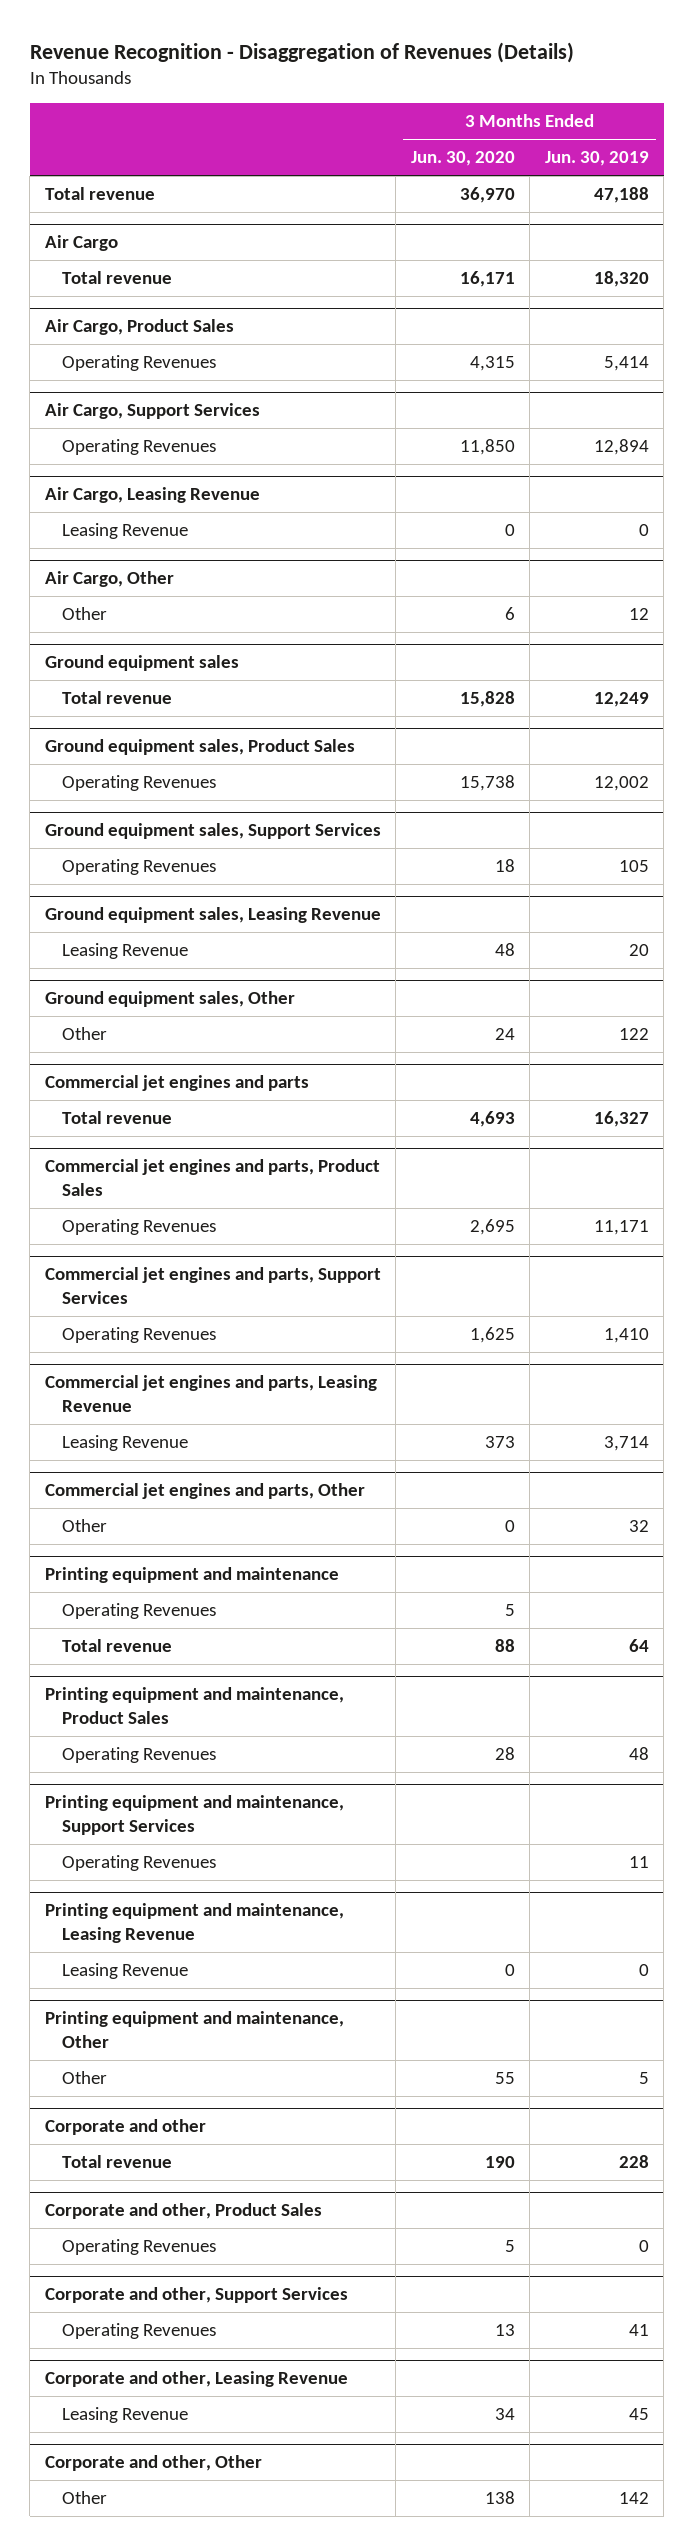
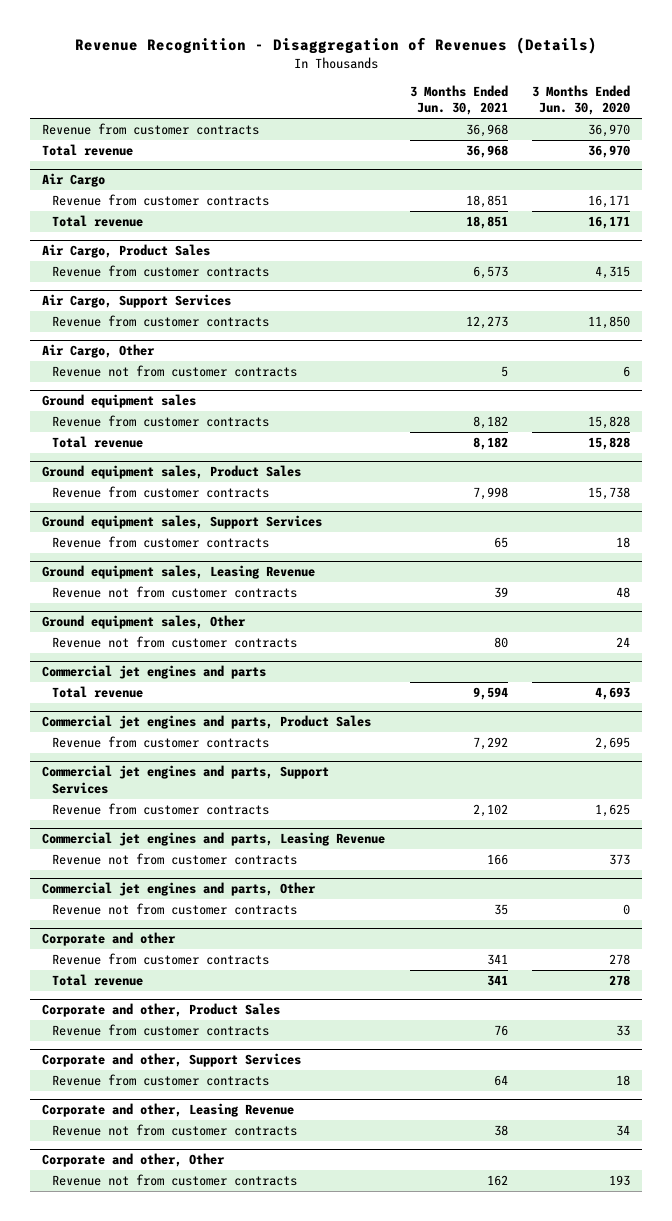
[544,151,649,167] Jun. 30, 2019 -> none
none -> [409,84,508,116] 3 Months Ended Jun. 30, 2021
none -> [42,122,260,135] Revenue from customer contracts
none -> [52,193,270,206] Revenue from customer contracts
[62,355,217,372] Operating Revenues -> [52,264,270,277] Revenue from customer contracts
[44,487,260,504] Air Cargo, Leasing Revenue -> none
[62,523,189,540] Leasing Revenue -> none
[62,439,217,456] Operating Revenues -> [52,314,270,327] Revenue from customer contracts
[62,607,108,621] Other -> none
none -> [52,364,298,377] Revenue not from customer contracts
none -> [52,414,270,427] Revenue from customer contracts
[62,775,217,792] Operating Revenues -> [52,485,270,498] Revenue from customer contracts
[62,859,217,876] Operating Revenues -> [52,535,270,548] Revenue from customer contracts
[62,943,189,960] Leasing Revenue -> none
none -> [52,585,298,598] Revenue not from customer contracts
[62,1027,108,1041] Other -> none
none -> [52,635,298,648] Revenue not from customer contracts
[62,1219,217,1236] Operating Revenues -> [52,735,270,748] Revenue from customer contracts
[62,1327,217,1344] Operating Revenues -> [52,802,270,815] Revenue from customer contracts
[62,1435,189,1452] Leasing Revenue -> [52,852,298,865] Revenue not from customer contracts
[62,1519,108,1533] Other -> none
[44,1567,339,1584] Printing equipment and maintenance -> none
[62,1603,217,1620] Operating Revenues -> none
[62,1639,173,1653] Total revenue -> none
[44,1687,344,1725] Printing equipment and maintenance, Product Sales -> none
[62,1747,217,1764] Operating Revenues -> none
[44,1795,344,1836] Printing equipment and maintenance, Support Services -> none
[62,1855,217,1872] Operating Revenues -> none
[44,1903,344,1944] Printing equipment and maintenance, Leasing Revenue -> none
[62,1963,189,1980] Leasing Revenue -> none
[44,2011,344,2049] Printing equipment and maintenance, Other -> none
[62,2071,108,2085] Other -> none
none -> [52,902,298,915] Revenue not from customer contracts
none -> [52,952,270,965] Revenue from customer contracts
[484,2156,515,2169] 190 -> [608,974,630,986] 278
[62,2239,217,2256] Operating Revenues -> none
none -> [52,1023,270,1036] Revenue from customer contracts
[62,2323,217,2340] Operating Revenues -> none
none -> [52,1073,270,1086] Revenue from customer contracts
[62,2407,189,2424] Leasing Revenue -> none
none -> [52,1123,298,1136] Revenue not from customer contracts
[62,2491,108,2505] Other -> none
none -> [52,1173,298,1186] Revenue not from customer contracts

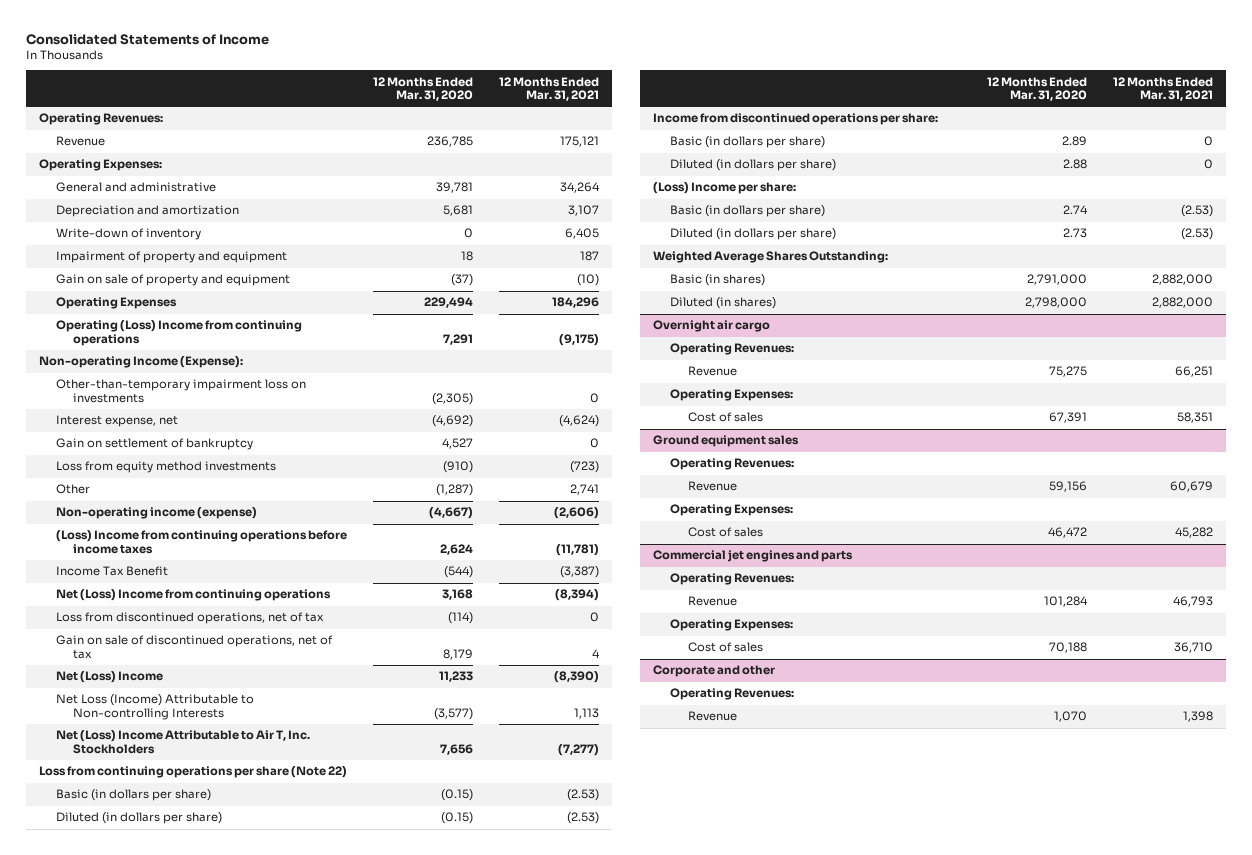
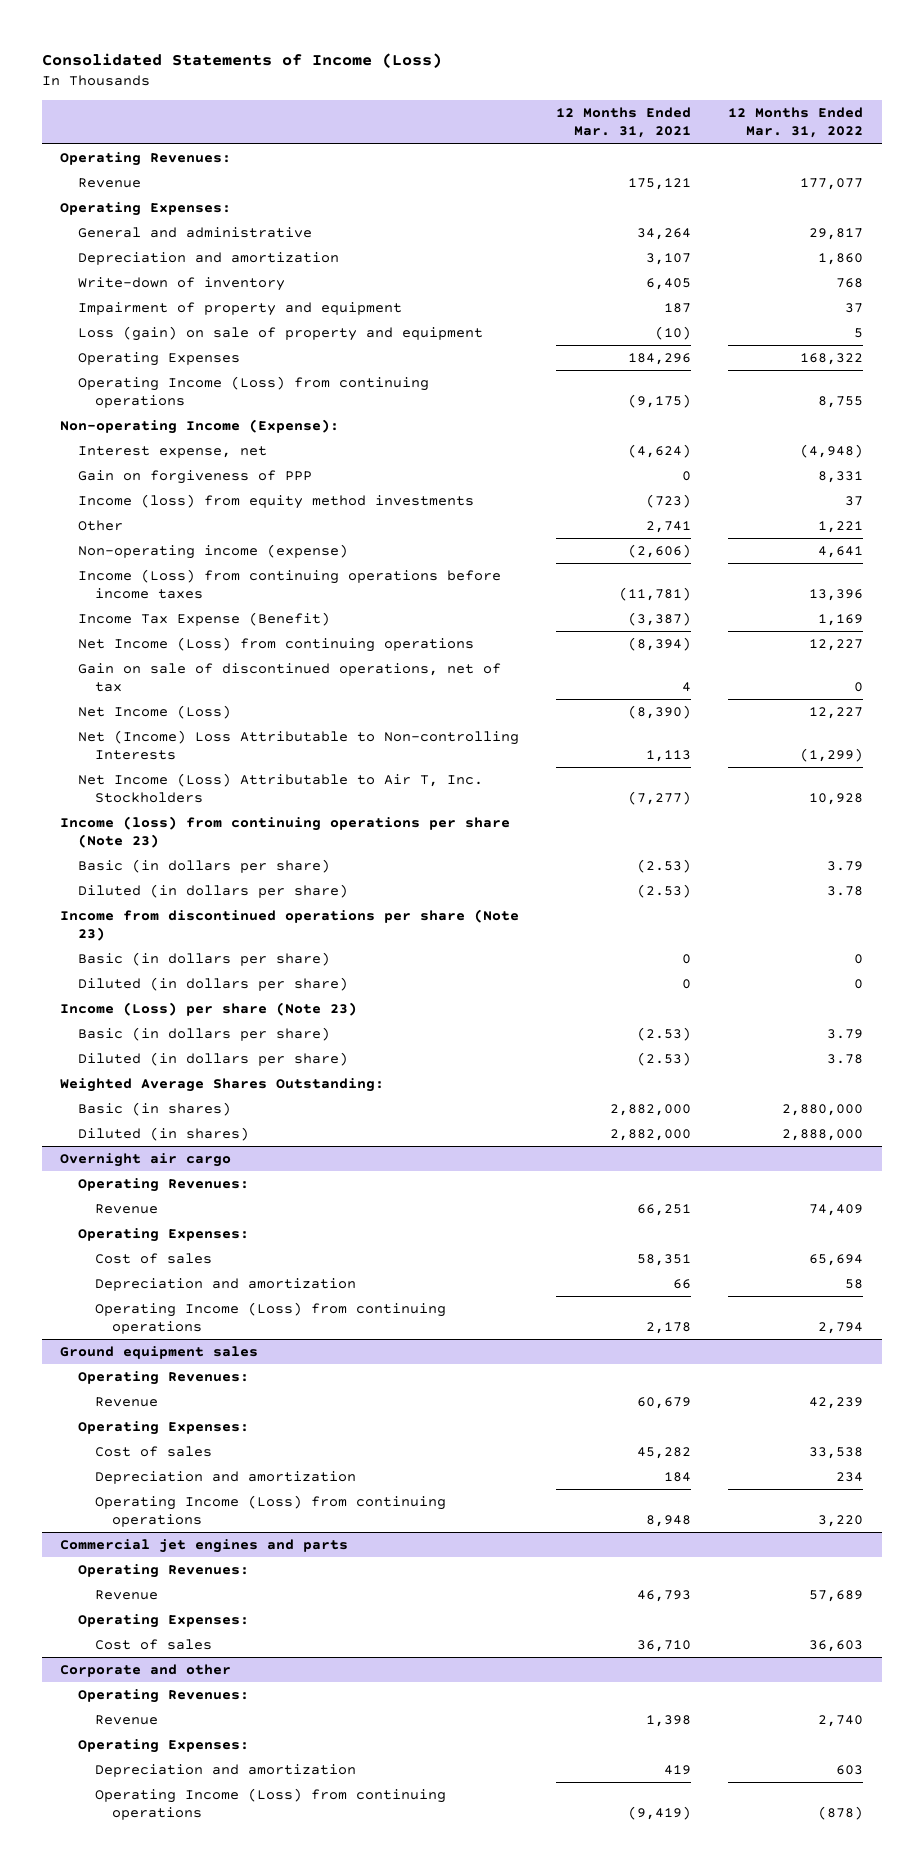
[25,33,269,45] Consolidated Statements of Income -> [41,53,442,69] Consolidated Statements of Income (Loss)
[372,76,473,102] 12 Months Ended Mar. 31, 2020 -> none
none -> [728,107,864,139] 12 Months Ended Mar. 31, 2022
[56,274,291,287] Gain on sale of property and equipment -> [77,326,483,342] Loss (gain) on sale of property and equipment
[56,320,303,347] Operating (Loss) Income from continuing operations -> [77,376,429,409] Operating Income (Loss) from continuing operations
[56,379,307,404] Other-than-temporary impairment loss on investments -> none
[56,438,254,451] Gain on settlement of bankruptcy -> none
none -> [77,470,312,485] Gain on forgiveness of PPP
[56,461,277,474] Loss from equity method investments -> [77,494,474,510] Income (loss) from equity method investments
[56,612,325,625] Loss from discontinued operations, net of tax -> none
[56,530,348,555] (Loss) Income from continuing operations before income taxes -> [77,569,501,600] Income (Loss) from continuing operations before income taxes
[56,566,169,577] Income Tax Benefit -> [77,612,330,627] Income Tax Expense (Benefit)
[56,589,332,602] Net (Loss) Income from continuing operations -> [77,637,474,653] Net Income (Loss) from continuing operations
[56,671,164,684] Net (Loss) Income -> [77,705,231,720] Net Income (Loss)
[56,694,255,721] Net Loss (Income) Attributable to Non-controlling Interests -> [77,730,519,761] Net (Income) Loss Attributable to Non-controlling Interests
[56,730,311,755] Net (Loss) Income Attributable to Air T, Inc. Stockholders -> [77,773,483,804] Net Income (Loss) Attributable to Air T, Inc. Stockholders
[38,766,347,779] Loss from continuing operations per share (Note 22) -> [60,816,511,849] Income (loss) from continuing operations per share (Note 23)
[652,113,938,126] Income from discontinued operations per share: -> [60,909,520,942] Income from discontinued operations per share (Note 23)
[652,182,796,195] (Loss) Income per share: -> [60,1002,358,1017] Income (Loss) per share (Note 23)
none -> [95,1278,357,1292] Depreciation and amortization
none -> [95,1302,447,1335] Operating Income (Loss) from continuing operations
none -> [95,1471,357,1485] Depreciation and amortization
none -> [95,1495,447,1528] Operating Income (Loss) from continuing operations
none -> [77,1739,249,1754] Operating Expenses:
none -> [95,1764,357,1778] Depreciation and amortization
none -> [95,1788,447,1821] Operating Income (Loss) from continuing operations

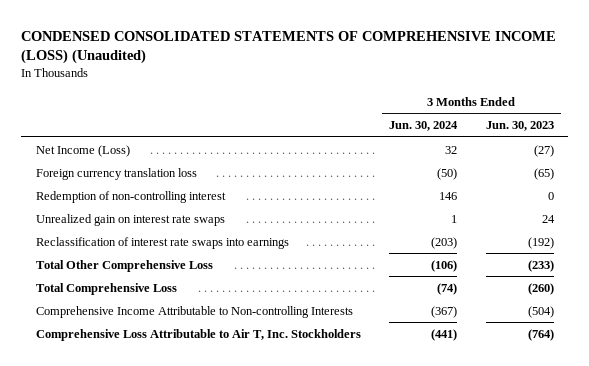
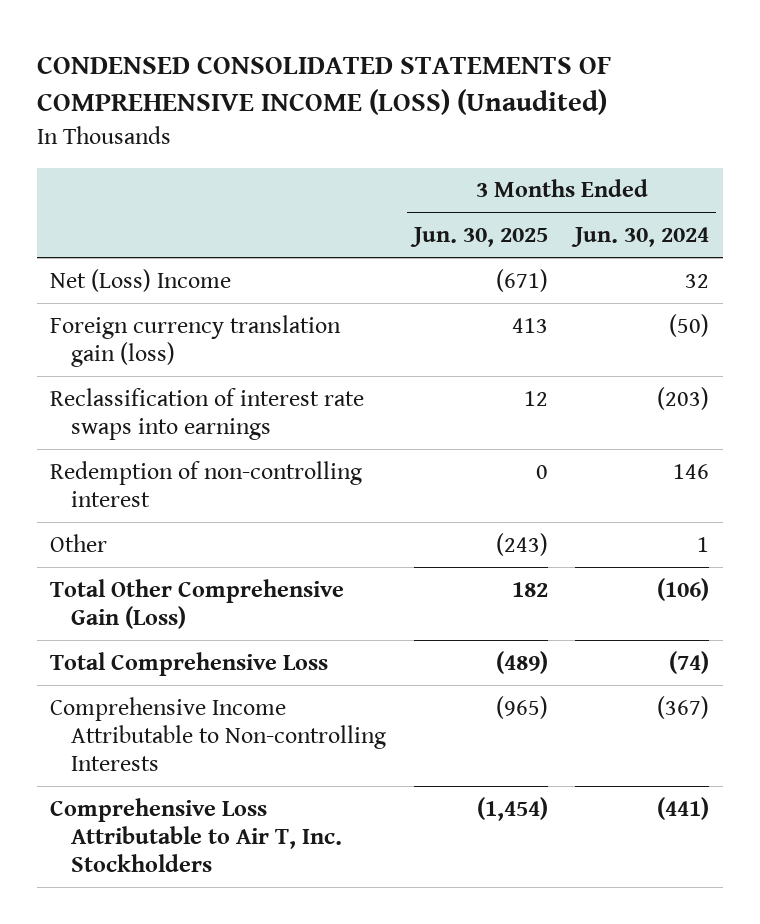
[485,121,554,132] Jun. 30, 2023 -> none
none -> [409,227,548,248] Jun. 30, 2025
[35,213,225,226] Unrealized gain on interest rate swaps -> none
[35,144,130,157] Net Income (Loss) -> [50,268,232,292] Net (Loss) Income
[35,167,197,180] Foreign currency translation loss -> [50,314,342,368] Foreign currency translation gain (loss)
[35,190,226,203] Redemption of non-controlling interest -> [50,460,363,508] Redemption of non-controlling interest
none -> [50,533,108,552] Other
[35,259,213,272] Total Other Comprehensive Loss -> [50,578,345,630] Total Other Comprehensive Gain (Loss)

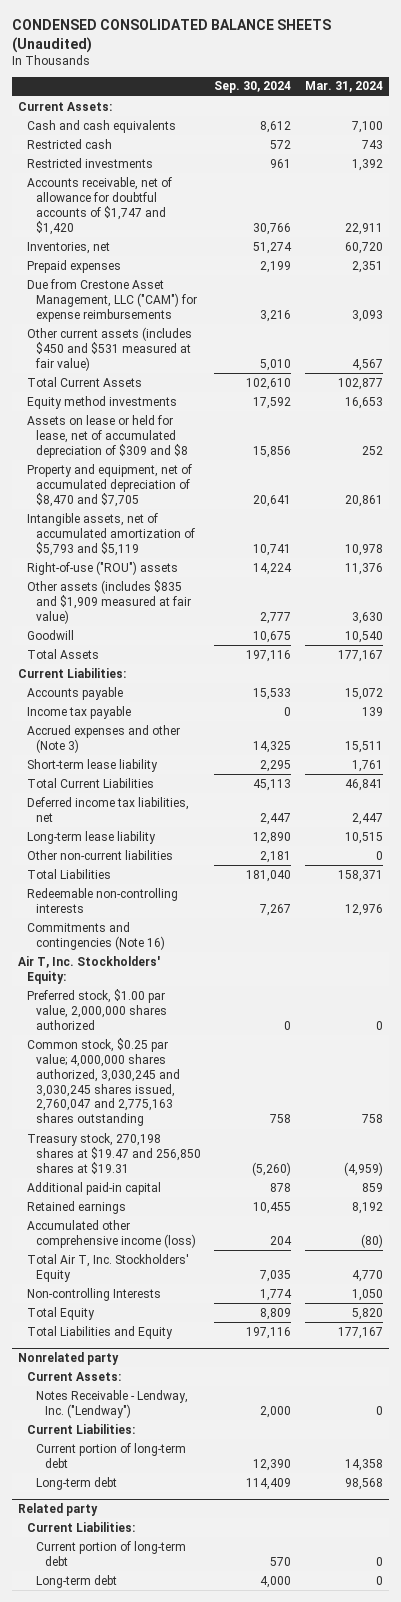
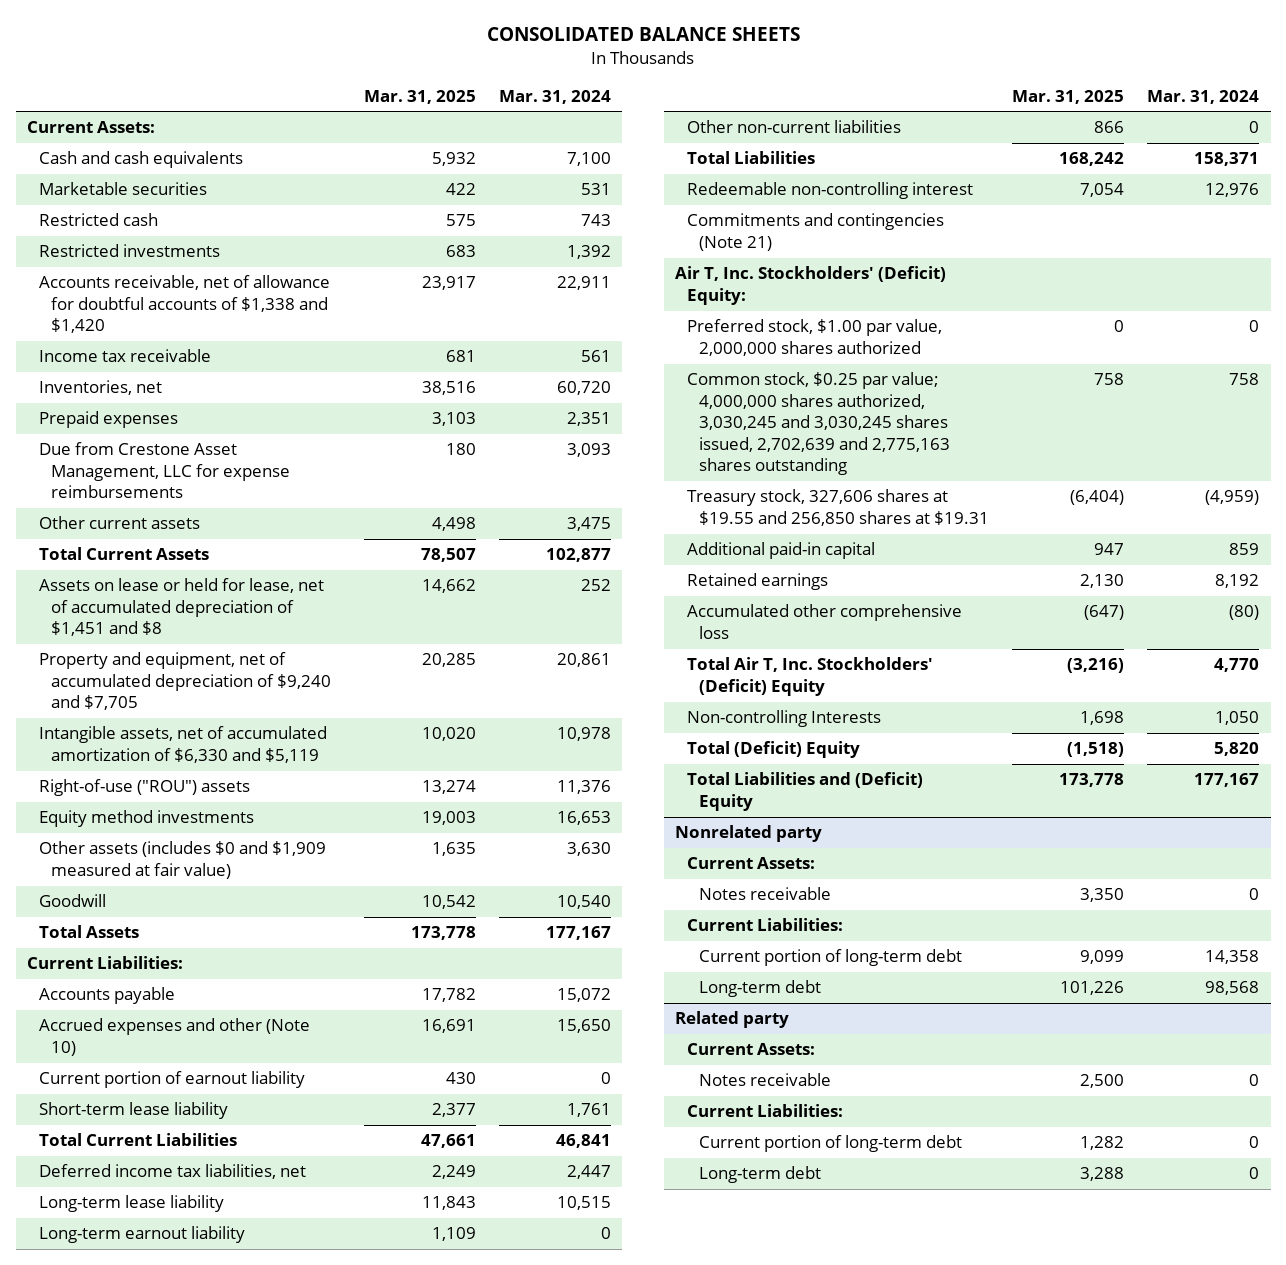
[11,19,331,53] CONDENSED CONSOLIDATED BALANCE SHEETS (Unaudited) -> [487,27,801,42] CONSOLIDATED BALANCE SHEETS
[214,81,292,94] Sep. 30, 2024 -> none
none -> [363,89,476,104] Mar. 31, 2025
none -> [38,182,207,196] Marketable securities
[27,176,173,235] Accounts receivable, net of allowance for doubtful accounts of $1,747 and $1,420 -> [38,275,330,334] Accounts receivable, net of allowance for doubtful accounts of $1,338 and $1,420
none -> [38,349,211,363] Income tax receivable
[27,278,198,322] Due from Crestone Asset Management, LLC ("CAM") for expense reimbursements -> [38,442,290,499] Due from Crestone Asset Management, LLC for expense reimbursements
[27,326,193,371] Other current assets (includes $450 and $531 measured at fair value) -> [38,516,200,530] Other current assets
[351,358,383,371] 4,567 -> [566,517,611,532] 3,475
[27,414,189,458] Assets on lease or held for lease, net of accumulated depreciation of $309 and $8 -> [38,578,324,637] Assets on lease or held for lease, net of accumulated depreciation of $1,451 and $8
[27,463,193,507] Property and equipment, net of accumulated depreciation of $8,470 and $7,705 -> [38,652,331,711] Property and equipment, net of accumulated depreciation of $9,240 and $7,705
[27,512,196,556] Intangible assets, net of accumulated amortization of $5,793 and $5,119 -> [38,726,327,763] Intangible assets, net of accumulated amortization of $6,330 and $5,119
[27,395,178,409] Equity method investments -> [38,810,254,828] Equity method investments
[27,579,192,624] Other assets (includes $835 and $1,909 measured at fair value) -> [38,841,326,879] Other assets (includes $0 and $1,909 measured at fair value)
[27,705,132,719] Income tax payable -> none
[27,724,181,753] Accrued expenses and other (Note 3) -> [38,1018,310,1056] Accrued expenses and other (Note 10)
[344,740,383,753] 15,511 -> [556,1019,611,1034] 15,650
none -> [38,1071,305,1089] Current portion of earnout liability
none -> [38,1226,245,1244] Long-term earnout liability
[27,887,179,913] Redeemable non-controlling interests -> [687,182,974,200] Redeemable non-controlling interest
[27,921,166,950] Commitments and contingencies (Note 16) -> [687,213,945,251] Commitments and contingencies (Note 21)
[18,955,161,984] Air T, Inc. Stockholders' Equity: -> [675,266,947,305] Air T, Inc. Stockholders' (Deficit) Equity:
[27,1037,181,1127] Common stock, $0.25 par value; 4,000,000 shares authorized, 3,030,245 and 3,030,245 shares issued, 2,760,047 and 2,775,163 shares outstanding -> [687,372,950,476] Common stock, $0.25 par value; 4,000,000 shares authorized, 3,030,245 and 3,030,245 shares issued, 2,702,639 and 2,775,163 shares outstanding
[27,1132,202,1174] Treasury stock, 270,198 shares at $19.47 and 256,850 shares at $19.31 -> [687,489,989,526] Treasury stock, 327,606 shares at $19.55 and 256,850 shares at $19.31
[27,1219,197,1248] Accumulated other comprehensive income (loss) -> [687,604,963,639] Accumulated other comprehensive loss
[27,1253,190,1282] Total Air T, Inc. Stockholders' Equity -> [687,657,934,696] Total Air T, Inc. Stockholders' (Deficit) Equity
[27,1306,96,1320] Total Equity -> [687,741,861,759] Total (Deficit) Equity
[27,1325,174,1339] Total Liabilities and Equity -> [687,772,924,811] Total Liabilities and (Deficit) Equity
[36,1389,189,1418] Notes Receivable - Lendway, Inc. ("Lendway") -> [698,887,831,901] Notes receivable
none -> [687,1043,816,1056] Current Assets:
none -> [698,1073,831,1087] Notes receivable

